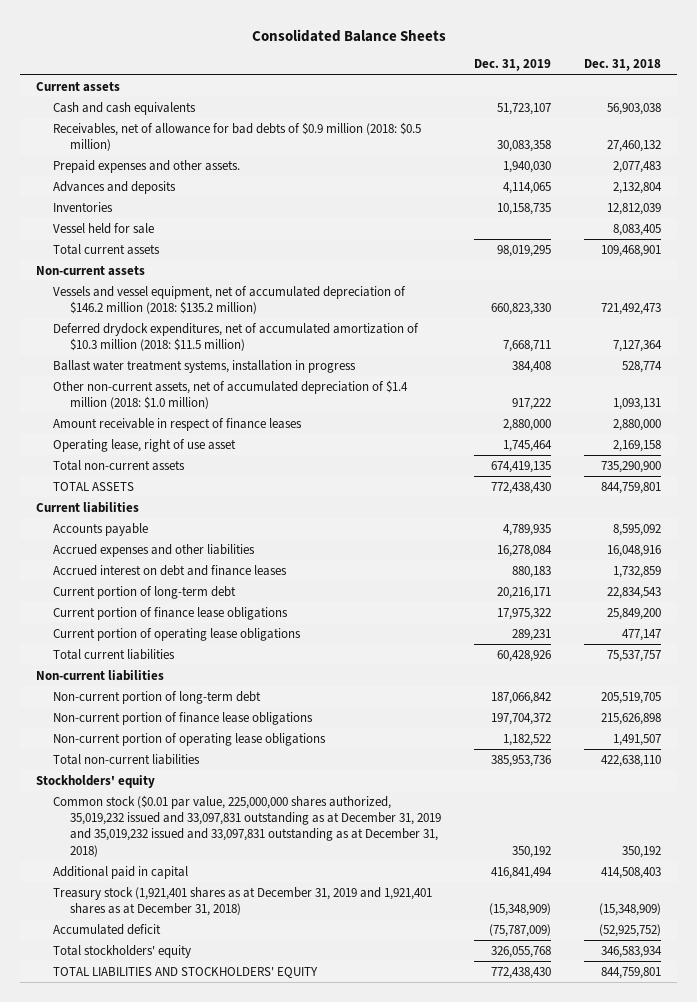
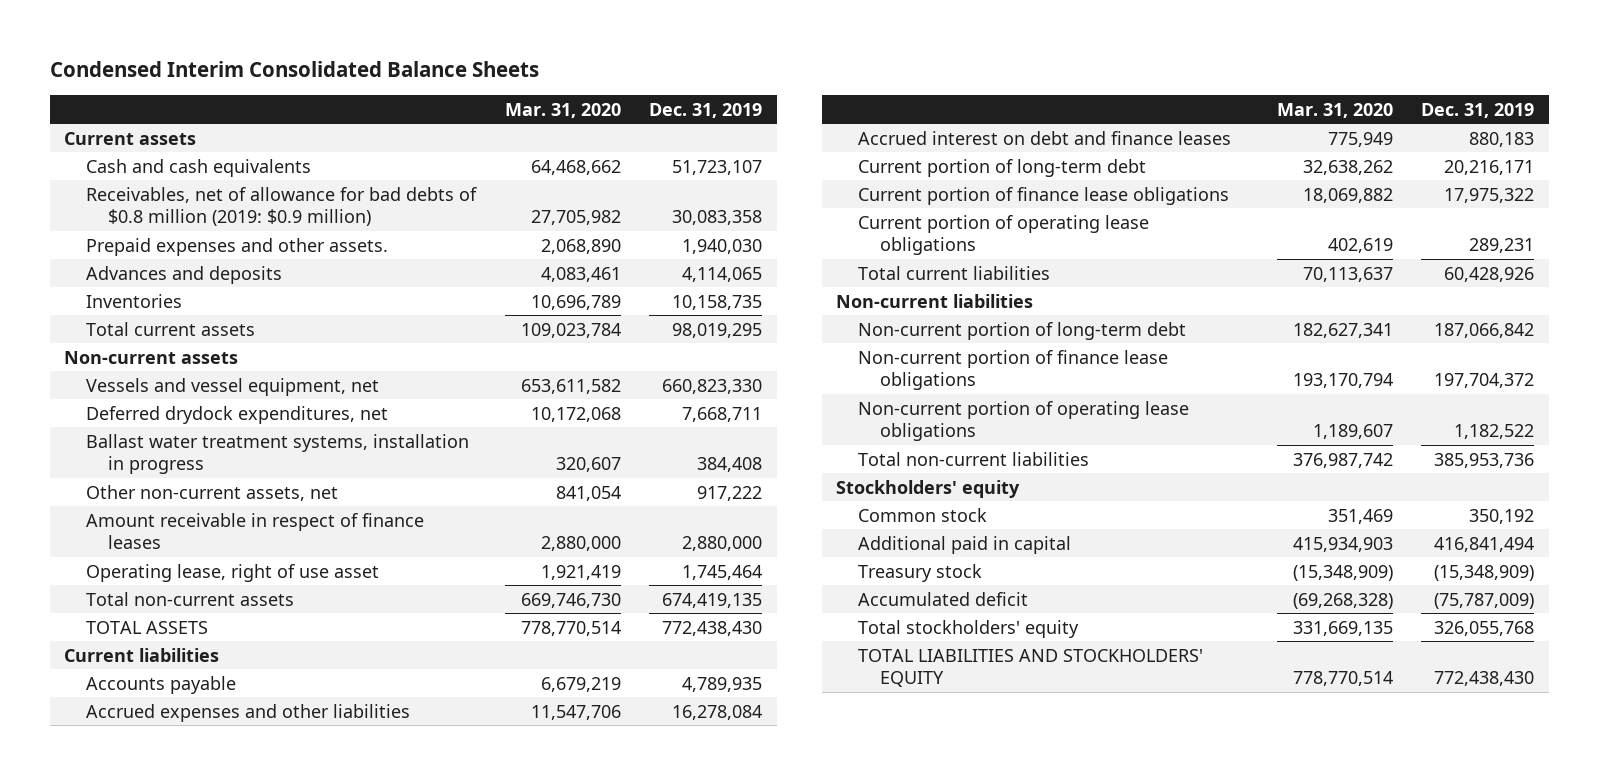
[251,28,446,42] Consolidated Balance Sheets -> [49,61,539,78] Condensed Interim Consolidated Balance Sheets
[583,59,661,72] Dec. 31, 2018 -> none
none -> [504,102,621,118] Mar. 31, 2020
[53,121,422,152] Receivables, net of allowance for bad debts of $0.9 million (2018: $0.5 million) -> [85,186,477,227] Receivables, net of allowance for bad debts of $0.8 million (2019: $0.9 million)
[53,222,155,234] Vessel held for sale -> none
[53,285,407,315] Vessels and vessel equipment, net of accumulated depreciation of $146.2 million (2018: $135.2 million) -> [85,377,379,396] Vessels and vessel equipment, net
[53,322,420,352] Deferred drydock expenditures, net of accumulated amortization of $10.3 million (2018: $11.5 million) -> [85,405,388,424] Deferred drydock expenditures, net
[53,379,409,410] Other non-current assets, net of accumulated depreciation of $1.4 million (2018: $1.0 million) -> [85,484,338,501] Other non-current assets, net
[53,794,442,857] Common stock ($0.01 par value, 225,000,000 shares authorized, 35,019,232 issued and 33,097,831 outstanding as at December 31, 2019 and 35,019,232 issued and 33,097,831 outstanding as at December 31, 2018) -> [857,507,987,522] Common stock
[53,886,433,917] Treasury stock (1,921,401 shares as at December 31, 2019 and 1,921,401 shares as at December 31, 2018) -> [857,563,982,582] Treasury stock

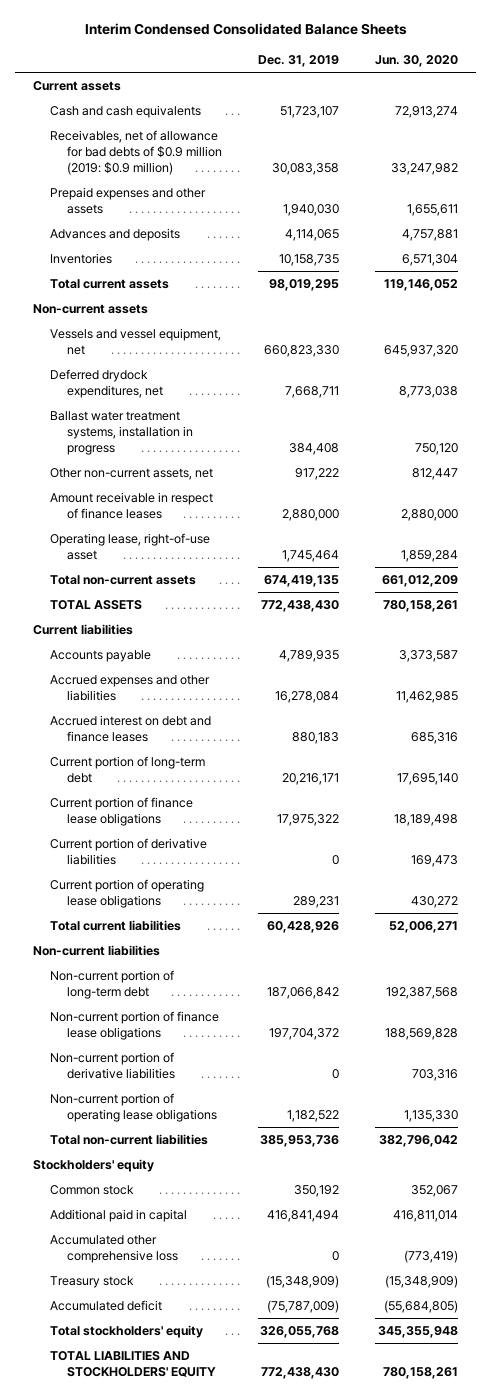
[49,61,539,78] Condensed Interim Consolidated Balance Sheets -> [84,23,407,36] Interim Condensed Consolidated Balance Sheets
[504,102,621,118] Mar. 31, 2020 -> none
none -> [374,54,458,67] Jun. 30, 2020
[85,186,477,227] Receivables, net of allowance for bad debts of $0.8 million (2019: $0.9 million) -> [50,130,222,175] Receivables, net of allowance for bad debts of $0.9 million (2019: $0.9 million)
[85,237,388,256] Prepaid expenses and other assets. -> [50,187,207,214] Prepaid expenses and other assets
[85,563,379,582] Operating lease, right of use asset -> [50,533,211,560] Operating lease, right-of-use asset
none -> [50,838,208,865] Current portion of derivative liabilities
none -> [50,1052,175,1079] Non-current portion of derivative liabilities
none -> [50,1235,178,1263] Accumulated other comprehensive loss

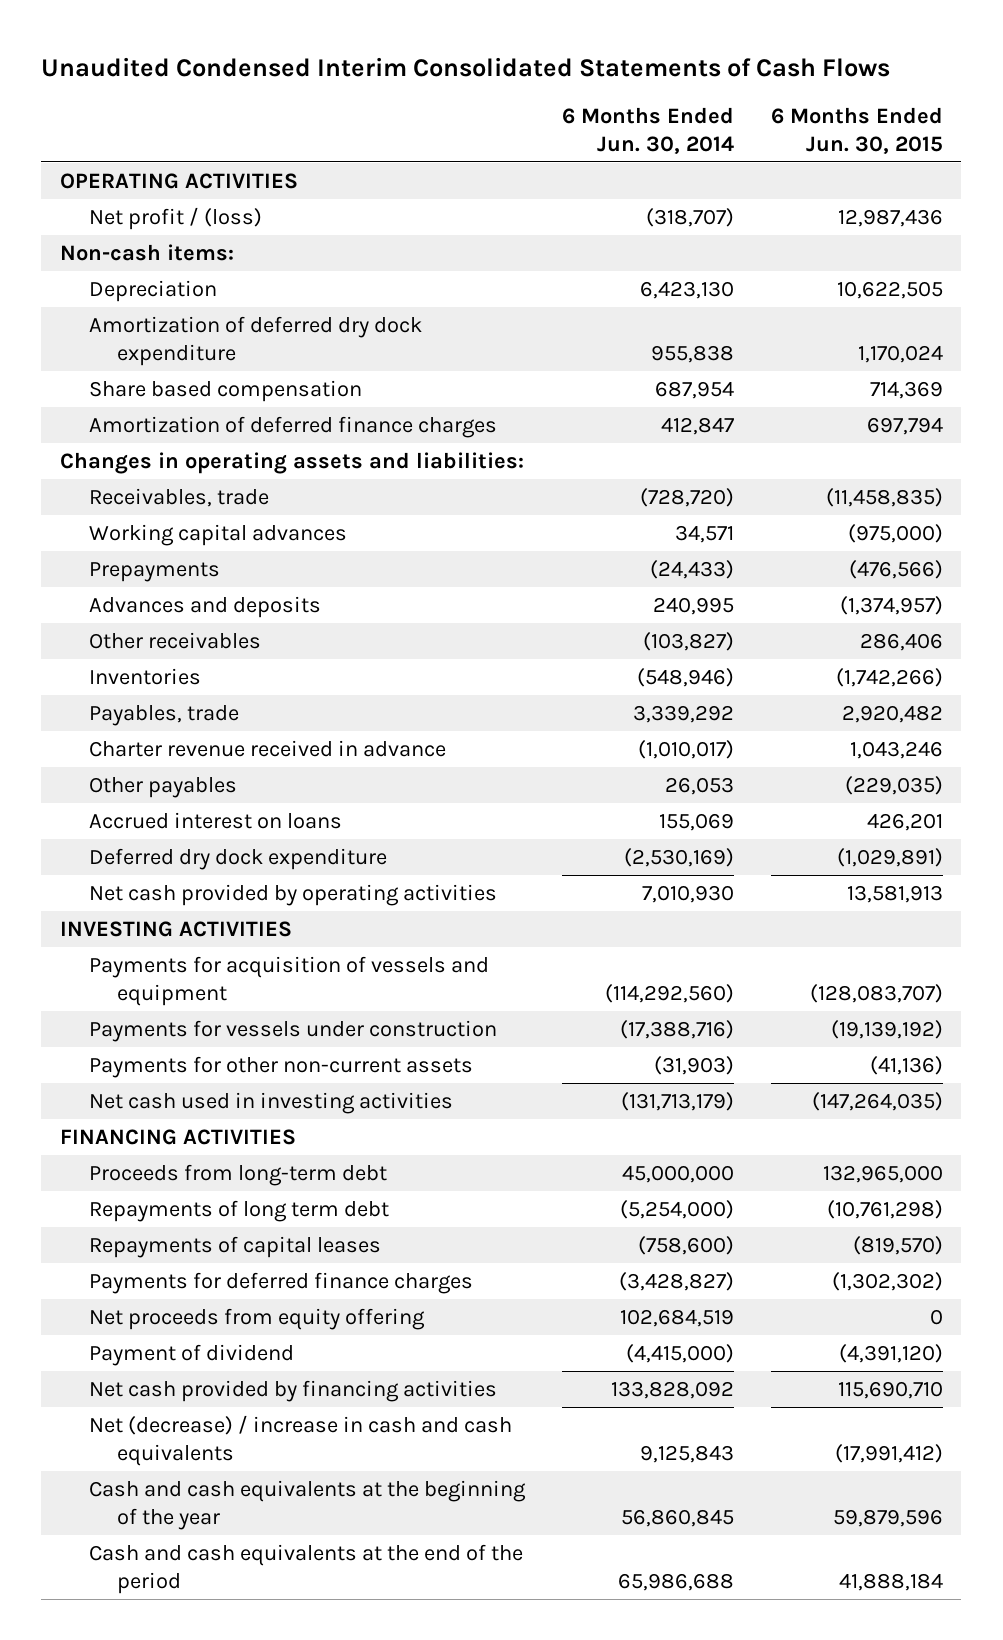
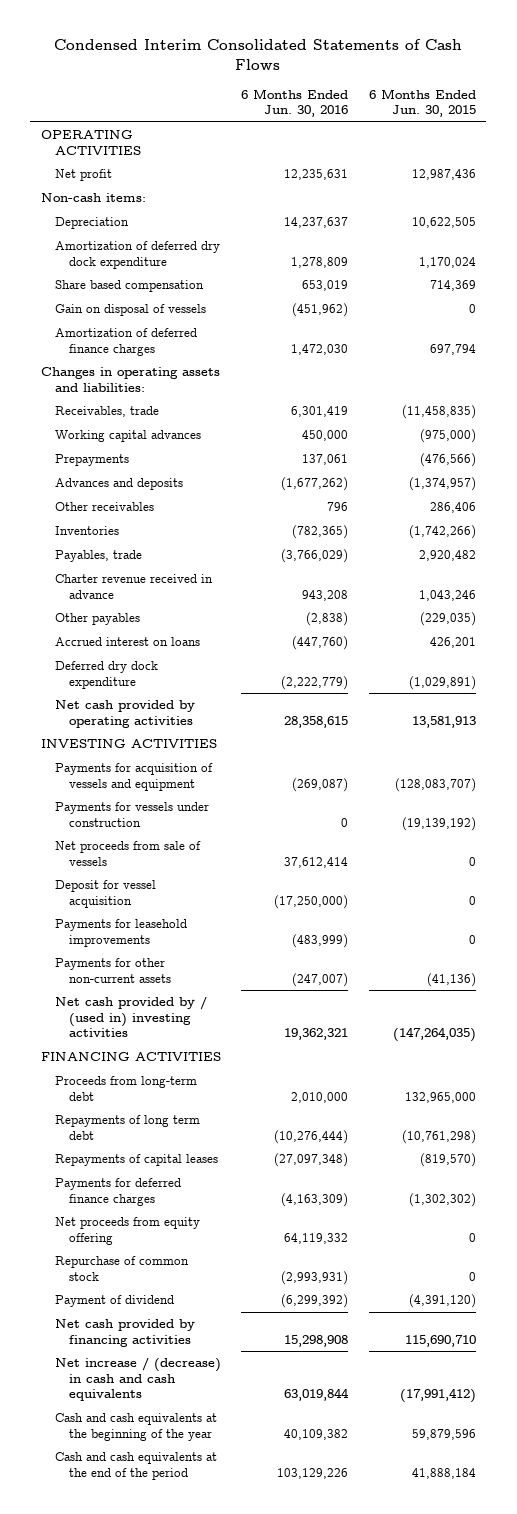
[41,56,891,77] Unaudited Condensed Interim Consolidated Statements of Cash Flows -> [54,39,463,70] Condensed Interim Consolidated Statements of Cash Flows
[561,106,734,154] 6 Months Ended Jun. 30, 2014 -> none
none -> [241,88,349,118] 6 Months Ended Jun. 30, 2016
[88,206,262,230] Net profit / (loss) -> [54,169,112,182] Net profit
none -> [54,304,206,317] Gain on disposal of vessels
none -> [54,841,201,866] Net proceeds from sale of vessels
none -> [54,880,156,908] Deposit for vessel acquisition
none -> [54,919,187,947] Payments for leasehold improvements
[88,1091,453,1114] Net cash used in investing activities -> [54,996,207,1038] Net cash provided by / (used in) investing activities
none -> [54,1256,189,1281] Repurchase of common stock
[88,1414,512,1467] Net (decrease) / increase in cash and cash equivalents -> [54,1357,221,1402] Net increase / (decrease) in cash and cash equivalents

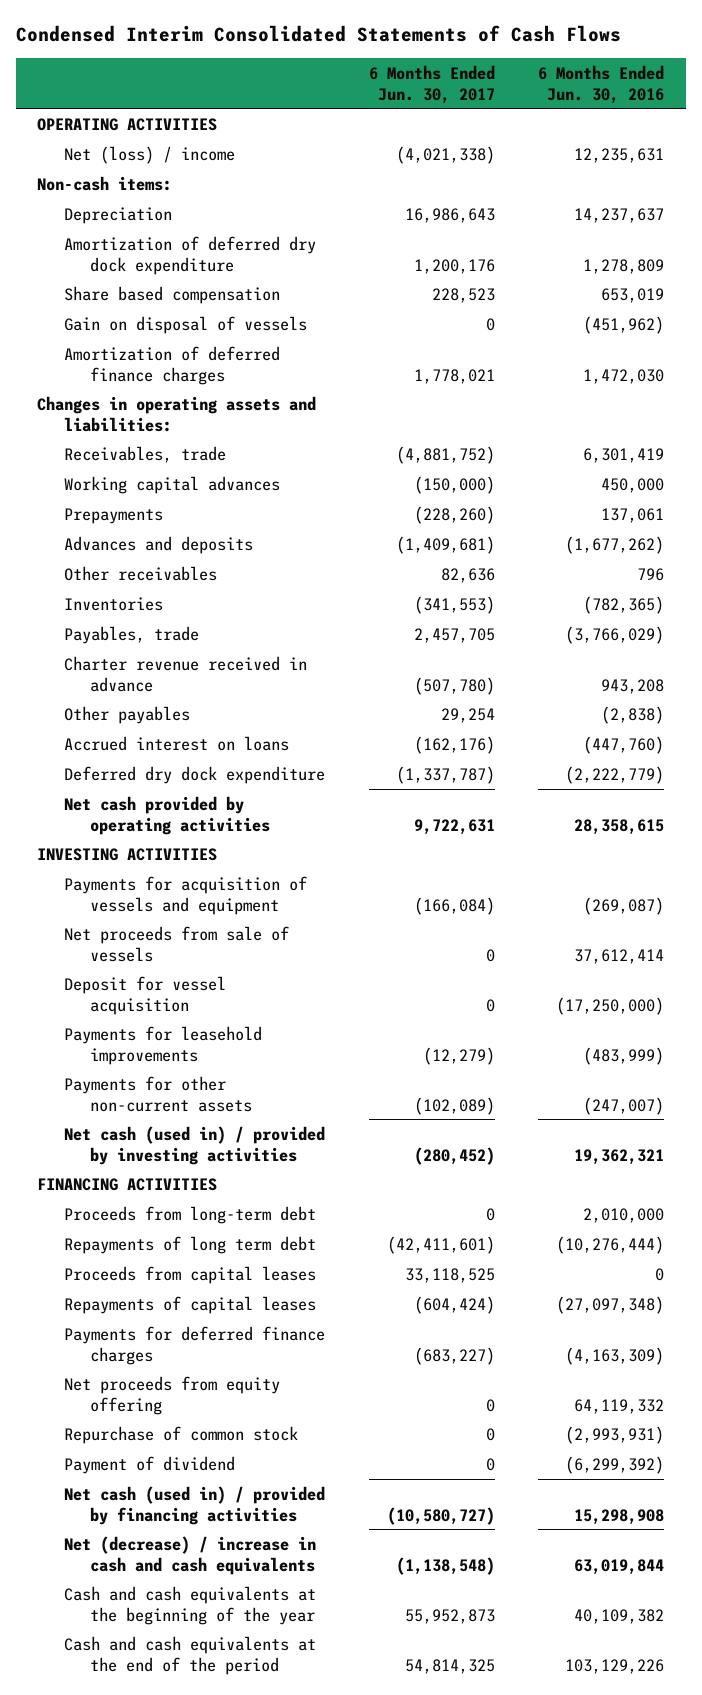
[369,88,477,118] 6 Months Ended Jun. 30, 2015 -> none
none -> [368,64,495,104] 6 Months Ended Jun. 30, 2017
[54,169,112,182] Net profit -> [63,145,235,164] Net (loss) / income
[54,802,209,827] Payments for vessels under construction -> none
[54,996,207,1038] Net cash provided by / (used in) investing activities -> [63,1125,325,1165] Net cash (used in) / provided by investing activities
none -> [63,1265,316,1284] Proceeds from capital leases
[54,1319,195,1347] Net cash provided by financing activities -> [63,1485,325,1525] Net cash (used in) / provided by financing activities
[54,1357,221,1402] Net increase / (decrease) in cash and cash equivalents -> [63,1535,316,1575] Net (decrease) / increase in cash and cash equivalents

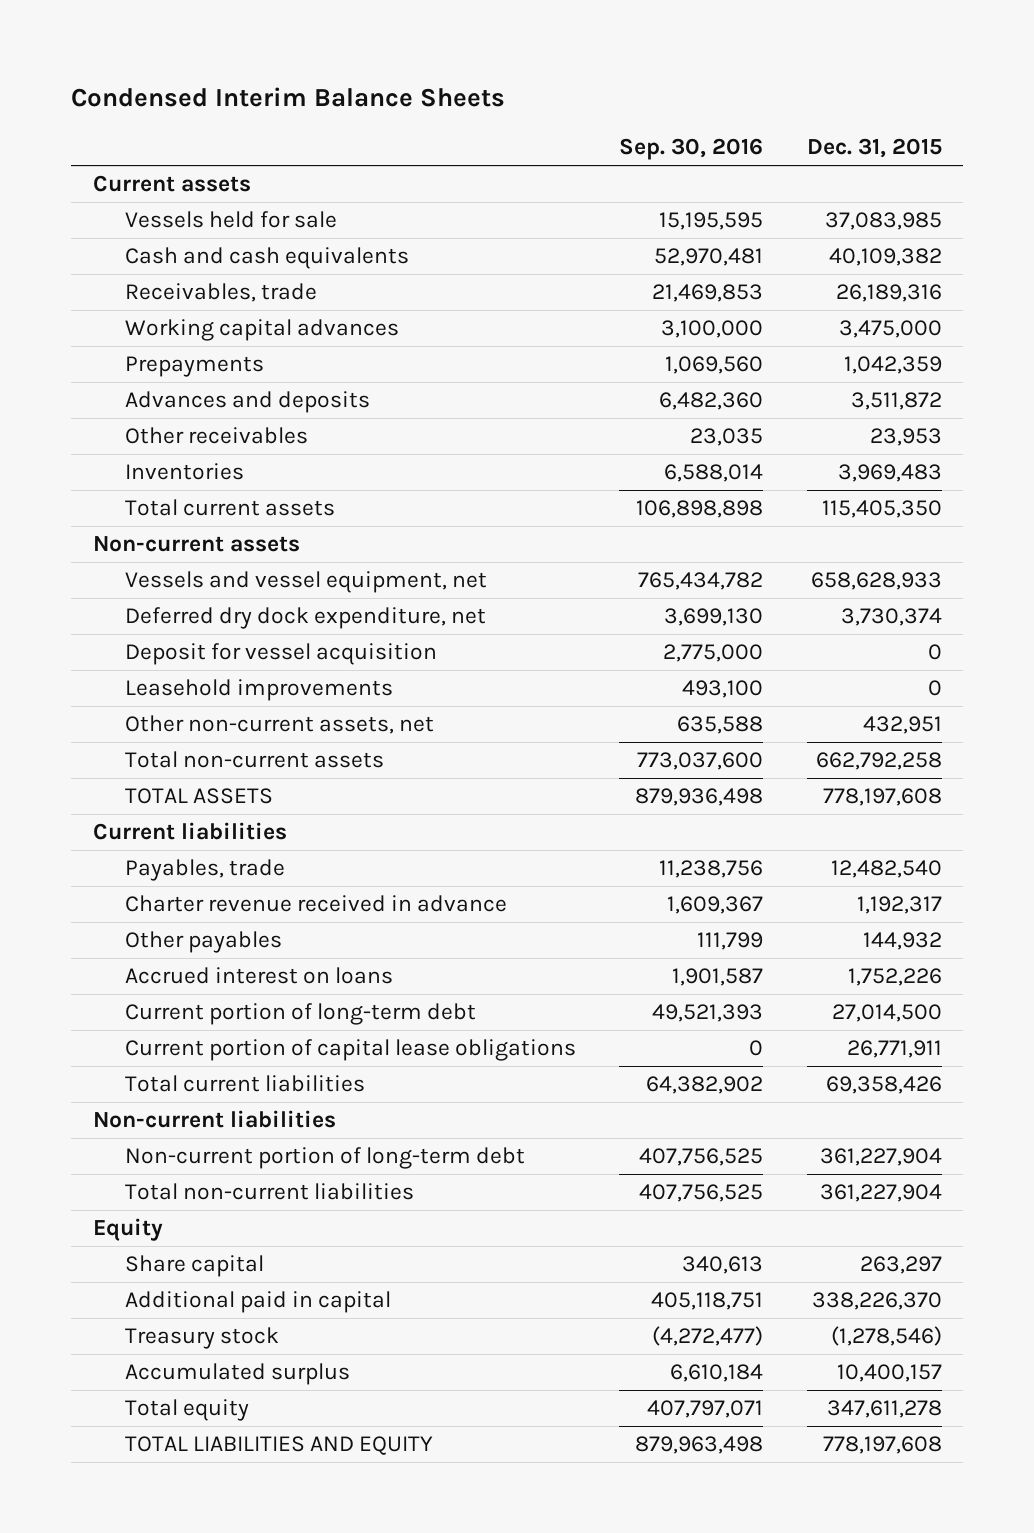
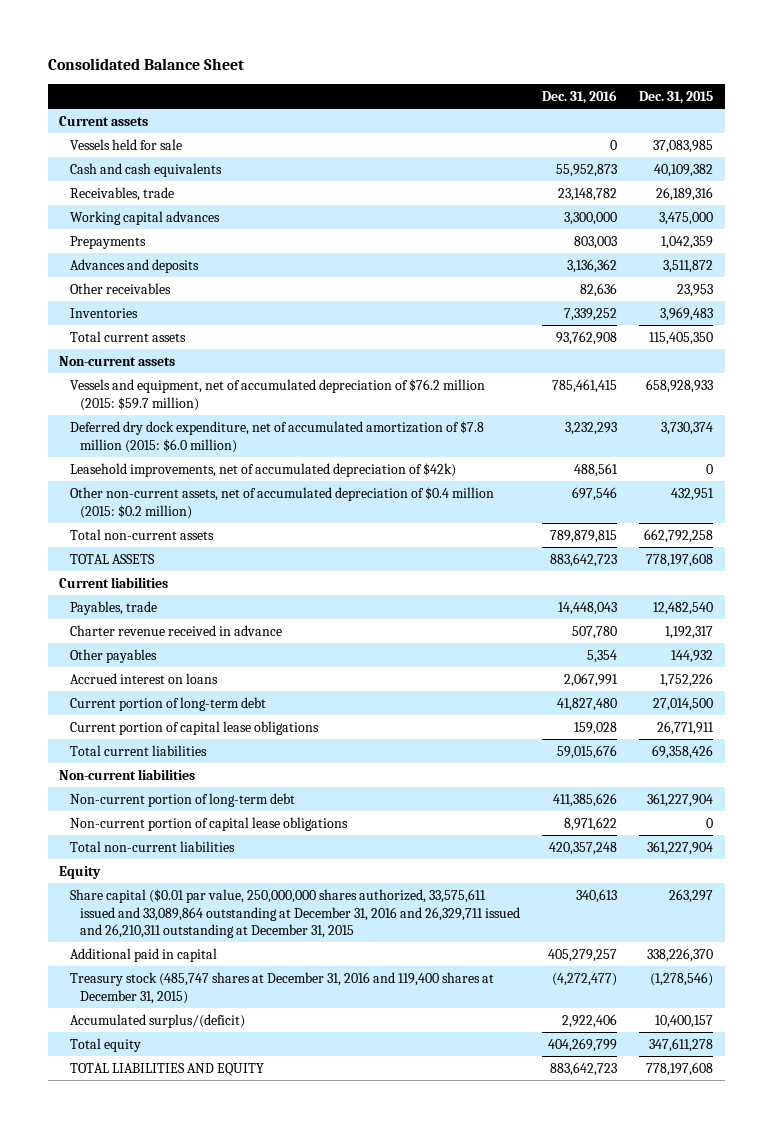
[70,87,505,108] Condensed Interim Balance Sheets -> [48,58,245,71] Consolidated Balance Sheet
[619,138,764,161] Sep. 30, 2016 -> none
none -> [542,90,618,105] Dec. 31, 2016
[124,643,437,666] Deposit for vessel acquisition -> none
[124,571,487,594] Vessels and vessel equipment, net -> [69,378,485,411] Vessels and equipment, net of accumulated depreciation of $76.2 million (2015: $59.7 million)
[810,572,942,591] 658,628,933 -> [646,378,714,393] 658,928,933
[124,607,486,630] Deferred dry dock expenditure, net -> [69,420,484,453] Deferred dry dock expenditure, net of accumulated amortization of $7.8 million (2015: $6.0 million)
[124,679,393,702] Leasehold improvements -> [69,462,456,477] Leasehold improvements, net of accumulated depreciation of $42k)
[124,715,434,735] Other non-current assets, net -> [69,486,494,519] Other non-current assets, net of accumulated depreciation of $0.4 million (2015: $0.2 million)
none -> [69,816,348,831] Non-current portion of capital lease obligations
[124,1255,264,1278] Share capital -> [69,888,520,939] Share capital ($0.01 par value, 250,000,000 shares authorized, 33,575,611 issued and 33,089,864 outstanding at December 31, 2016 and 26,329,711 issued and 26,210,311 outstanding at December 31, 2015
[124,1327,279,1350] Treasury stock -> [69,971,494,1004] Treasury stock (485,747 shares at December 31, 2016 and 119,400 shares at December 31, 2015)
[124,1363,350,1386] Accumulated surplus -> [69,1013,245,1028] Accumulated surplus/(deficit)

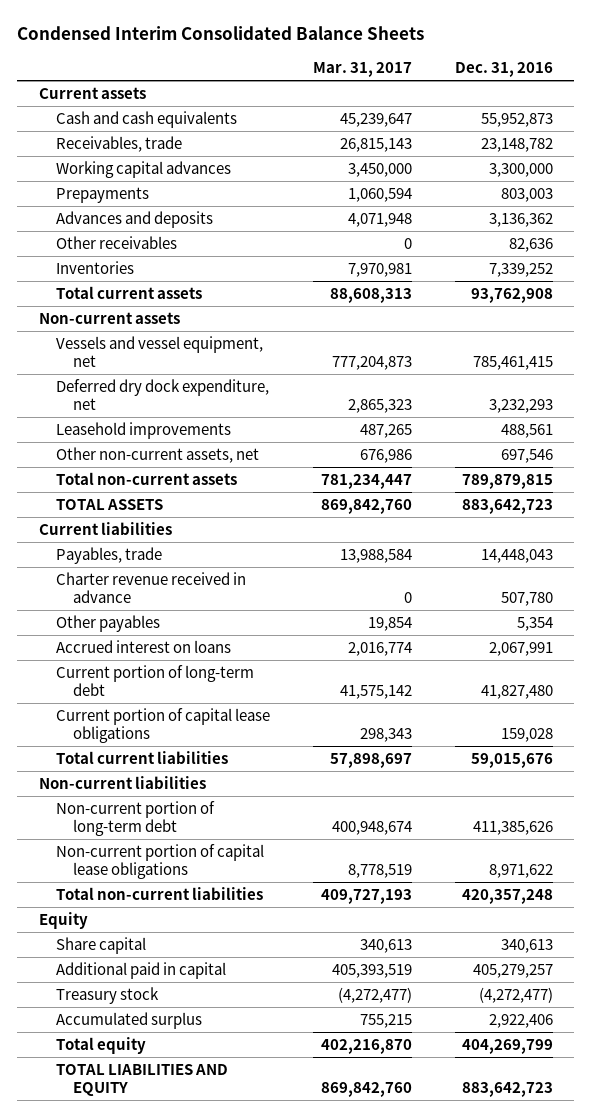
[48,58,245,71] Consolidated Balance Sheet -> [17,26,425,41] Condensed Interim Consolidated Balance Sheets
[639,91,714,105] Dec. 31, 2015 -> none
none -> [312,61,412,77] Mar. 31, 2017
[69,138,182,150] Vessels held for sale -> none
[69,378,485,411] Vessels and equipment, net of accumulated depreciation of $76.2 million (2015: $59.7 million) -> [55,336,263,367] Vessels and vessel equipment, net
[69,420,484,453] Deferred dry dock expenditure, net of accumulated amortization of $7.8 million (2015: $6.0 million) -> [55,379,269,410] Deferred dry dock expenditure, net
[69,462,456,477] Leasehold improvements, net of accumulated depreciation of $42k) -> [55,422,231,440] Leasehold improvements
[69,486,494,519] Other non-current assets, net of accumulated depreciation of $0.4 million (2015: $0.2 million) -> [55,447,259,464] Other non-current assets, net
[69,888,520,939] Share capital ($0.01 par value, 250,000,000 shares authorized, 33,575,611 issued and 33,089,864 outstanding at December 31, 2016 and 26,329,711 issued and 26,210,311 outstanding at December 31, 2015 -> [55,937,146,955] Share capital
[69,971,494,1004] Treasury stock (485,747 shares at December 31, 2016 and 119,400 shares at December 31, 2015) -> [55,987,159,1005] Treasury stock
[69,1013,245,1028] Accumulated surplus/(deficit) -> [55,1012,202,1030] Accumulated surplus

